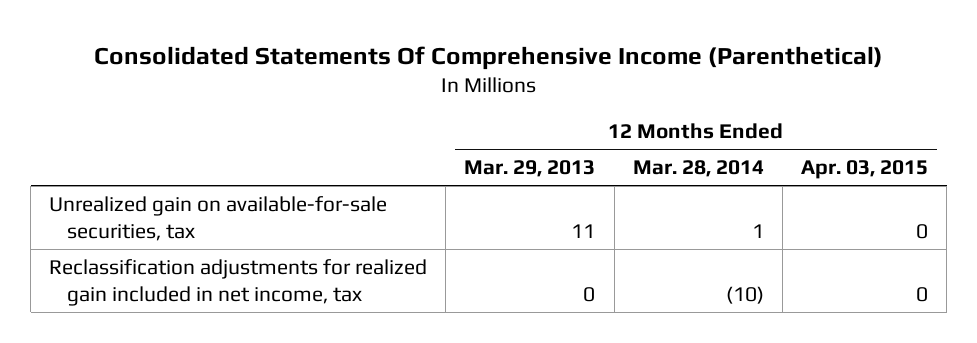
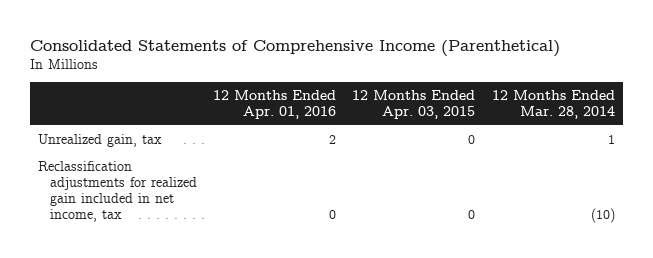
[93,45,883,70] Consolidated Statements Of Comprehensive Income (Parenthetical) -> [29,39,560,57] Consolidated Statements of Comprehensive Income (Parenthetical)
[464,160,596,178] Mar. 29, 2013 -> none
none -> [213,90,337,120] 12 Months Ended Apr. 01, 2016
[49,195,388,241] Unrealized gain on available-for-sale securities, tax -> [37,133,162,147] Unrealized gain, tax

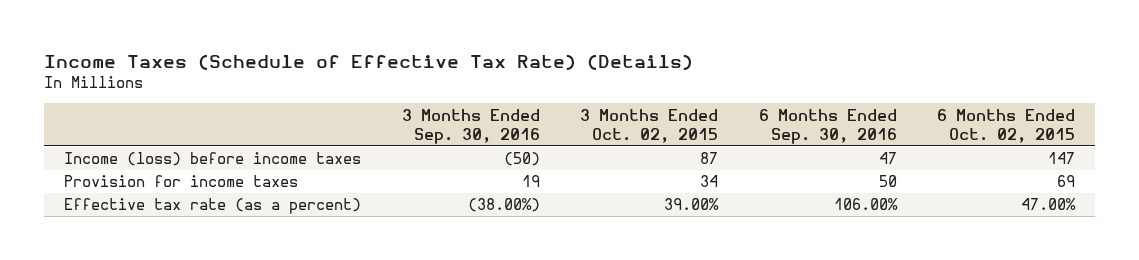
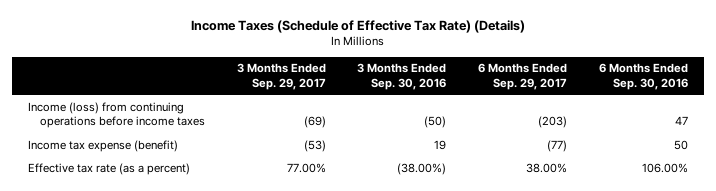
[580,108,719,143] 3 Months Ended Oct. 02, 2015 -> none
[936,108,1075,143] 6 Months Ended Oct. 02, 2015 -> none
none -> [236,63,326,90] 3 Months Ended Sep. 29, 2017
none -> [478,63,568,90] 6 Months Ended Sep. 29, 2017
[64,152,362,167] Income (loss) before income taxes -> [28,101,205,129] Income (loss) from continuing operations before income taxes
[64,175,299,188] Provision for income taxes -> [28,139,179,152] Income tax expense (benefit)

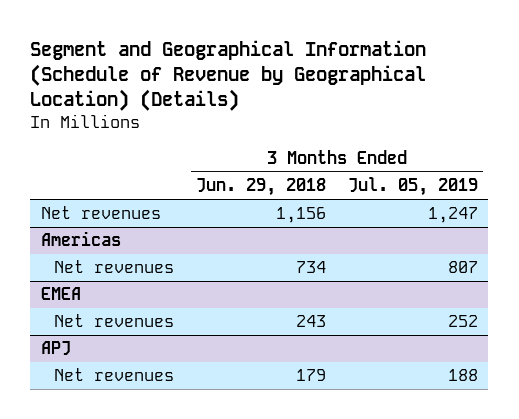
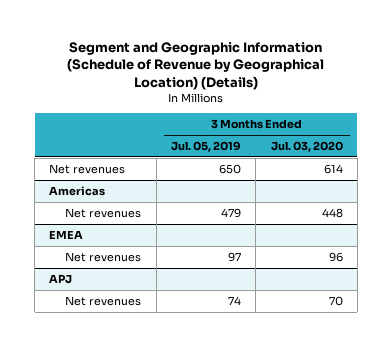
[30,39,427,112] Segment and Geographical Information (Schedule of Revenue by Geographical Location) (Details) -> [66,41,324,90] Segment and Geographic Information (Schedule of Revenue by Geographical Location) (Details)
[195,178,326,197] Jun. 29, 2018 -> none
none -> [270,141,343,153] Jul. 03, 2020
[427,207,478,224] 1,247 -> [218,164,241,175] 650
[447,261,478,274] 807 -> [220,208,241,219] 479
[447,315,478,328] 252 -> [227,252,241,263] 97
[447,369,478,382] 188 -> [227,296,241,306] 74

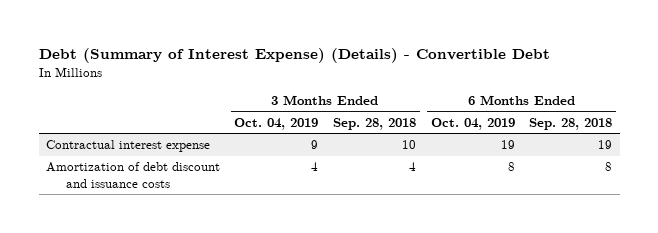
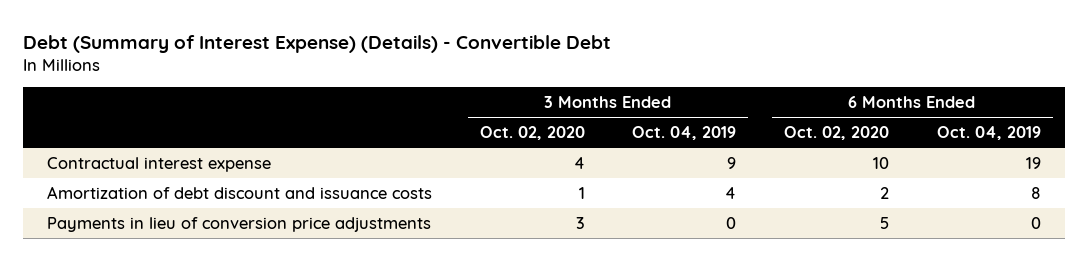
[333,117,417,130] Sep. 28, 2018 -> none
[529,117,613,130] Sep. 28, 2018 -> none
none -> [479,126,585,141] Oct. 02, 2020
none -> [784,126,890,141] Oct. 02, 2020
none -> [46,216,431,232] Payments in lieu of conversion price adjustments

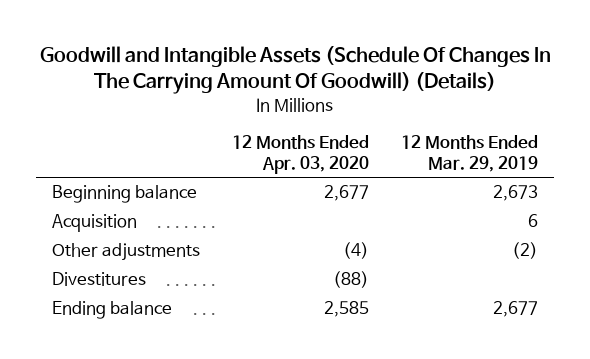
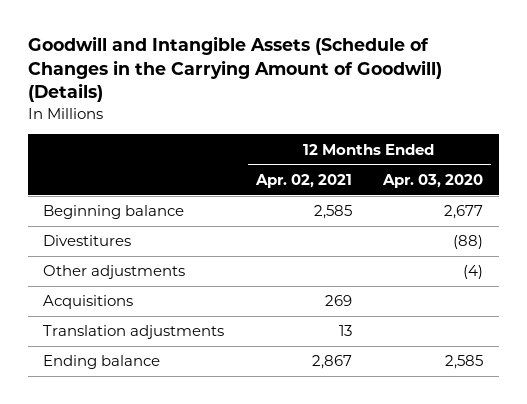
[40,46,552,95] Goodwill and Intangible Assets (Schedule Of Changes In The Carrying Amount Of Goodwill) (Details) -> [27,36,442,103] Goodwill and Intangible Assets (Schedule of Changes in the Carrying Amount of Goodwill) (Details)
[401,134,539,172] 12 Months Ended Mar. 29, 2019 -> none
none -> [254,173,352,188] Apr. 02, 2021
[52,214,138,233] Acquisition -> none
[52,243,201,262] Other adjustments -> [43,265,186,280] Other adjustments
none -> [43,295,134,310] Acquisitions
none -> [43,325,225,340] Translation adjustments

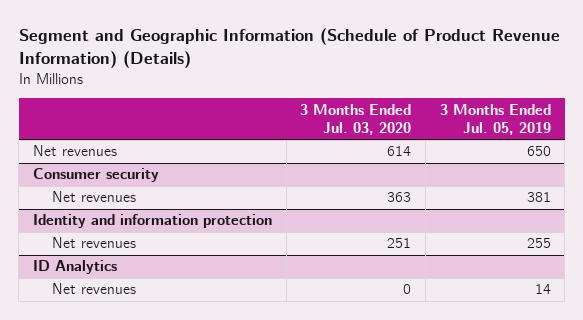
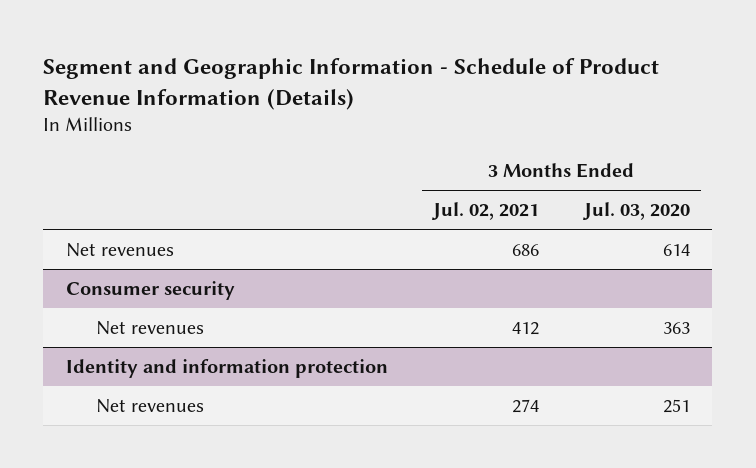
[18,28,560,68] Segment and Geographic Information (Schedule of Product Revenue Information) (Details) -> [43,57,660,110] Segment and Geographic Information - Schedule of Product Revenue Information (Details)
[439,103,551,135] 3 Months Ended Jul. 05, 2019 -> none
none -> [430,202,539,221] Jul. 02, 2021
[32,260,117,275] ID Analytics -> none
[52,283,137,295] Net revenues -> none

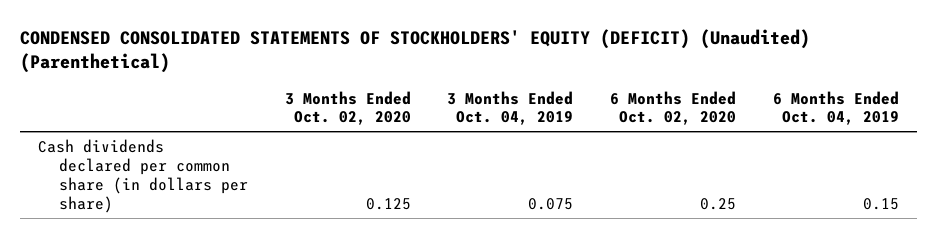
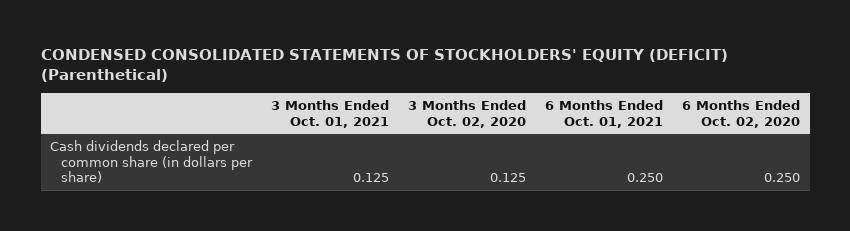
[20,29,811,74] CONDENSED CONSOLIDATED STATEMENTS OF STOCKHOLDERS' EQUITY (DEFICIT) (Unaudited) (Parenthetical) -> [40,49,728,83] CONDENSED CONSOLIDATED STATEMENTS OF STOCKHOLDERS' EQUITY (DEFICIT) (Parenthetical)
[447,90,574,126] 3 Months Ended Oct. 04, 2019 -> none
[772,90,899,126] 6 Months Ended Oct. 04, 2019 -> none
none -> [271,100,390,128] 3 Months Ended Oct. 01, 2021
none -> [545,100,664,128] 6 Months Ended Oct. 01, 2021
[699,197,736,210] 0.25 -> [764,173,801,183] 0.250

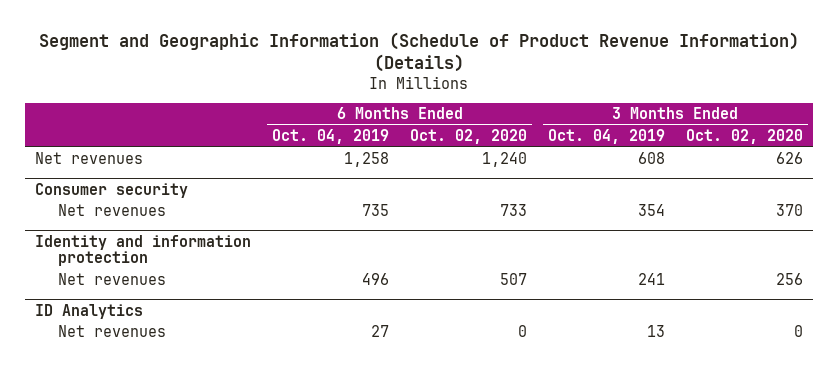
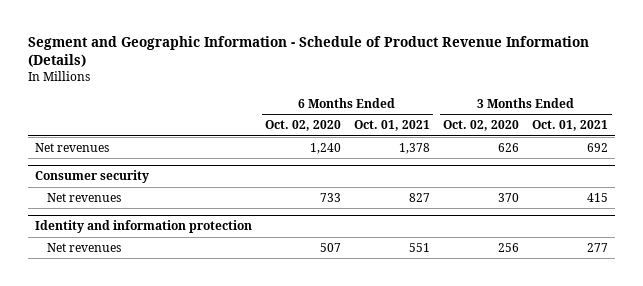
[38,32,799,73] Segment and Geographic Information (Schedule of Product Revenue Information) (Details) -> [28,35,590,68] Segment and Geographic Information - Schedule of Product Revenue Information (Details)
[272,129,390,145] Oct. 04, 2019 -> none
[547,129,665,145] Oct. 04, 2019 -> none
none -> [354,120,431,132] Oct. 01, 2021
none -> [532,120,609,132] Oct. 01, 2021
[35,303,144,319] ID Analytics -> none
[57,325,166,338] Net revenues -> none

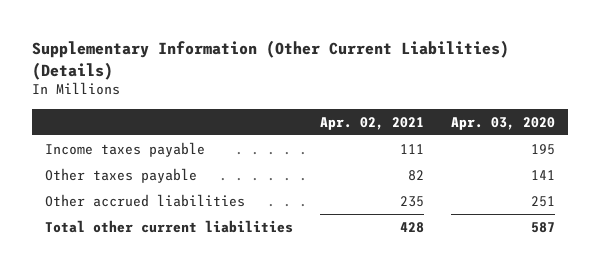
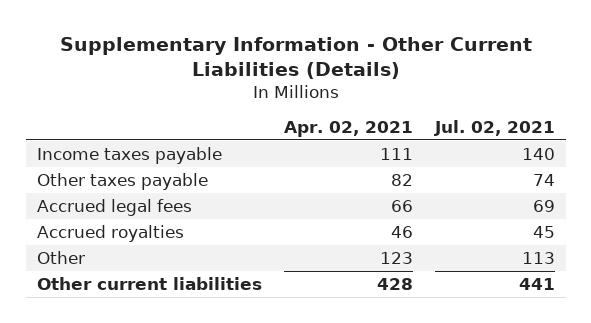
[31,39,509,80] Supplementary Information (Other Current Liabilities) (Details) -> [59,36,532,80] Supplementary Information - Other Current Liabilities (Details)
[451,116,556,130] Apr. 03, 2020 -> none
none -> [433,120,555,137] Jul. 02, 2021
none -> [36,198,192,216] Accrued legal fees
none -> [36,224,184,242] Accrued royalties
[45,194,246,208] Other accrued liabilities -> [36,250,85,264] Other
[400,196,425,208] 235 -> [379,251,413,264] 123
[45,220,294,234] Total other current liabilities -> [36,276,262,290] Other current liabilities

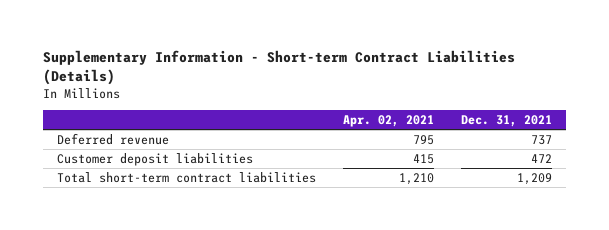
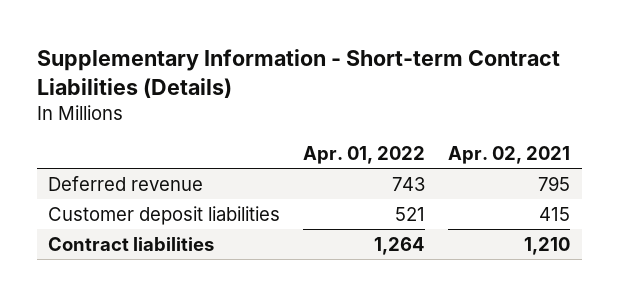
[460,115,552,128] Dec. 31, 2021 -> none
none -> [303,146,426,165] Apr. 01, 2022
[56,171,316,183] Total short-term contract liabilities -> [48,236,215,251] Contract liabilities

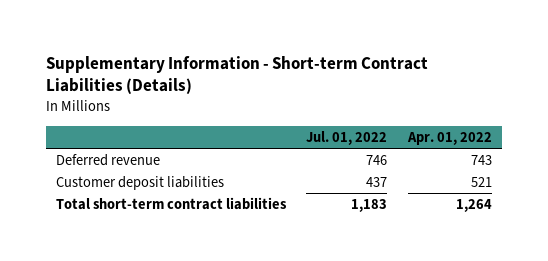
[448,146,571,165] Apr. 02, 2021 -> none
none -> [306,130,388,145] Jul. 01, 2022
[48,236,215,251] Contract liabilities -> [56,197,288,211] Total short-term contract liabilities

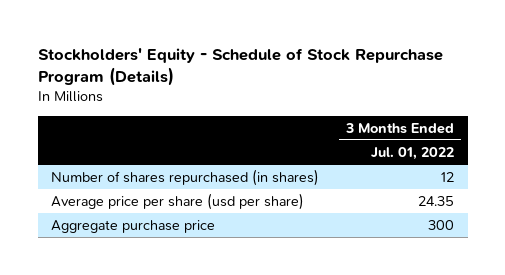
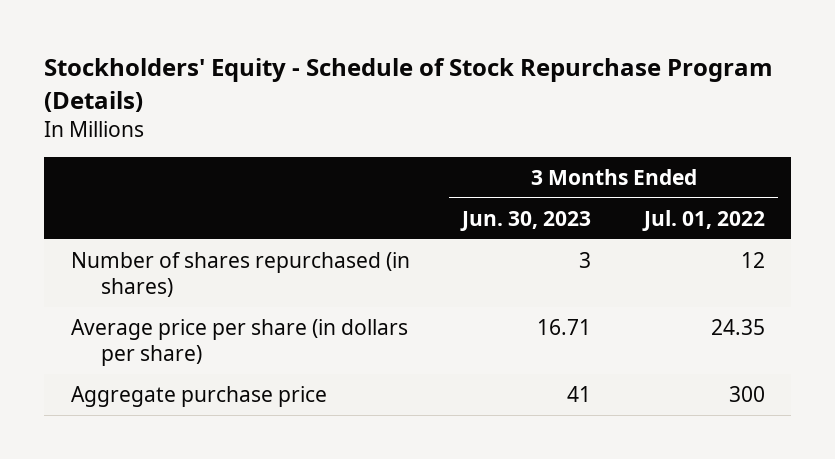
none -> [460,210,592,231] Jun. 30, 2023
[51,193,305,211] Average price per share (usd per share) -> [70,318,408,367] Average price per share (in dollars per share)

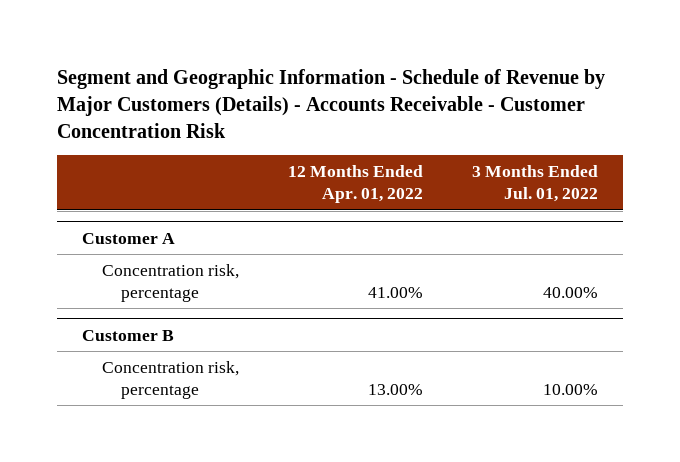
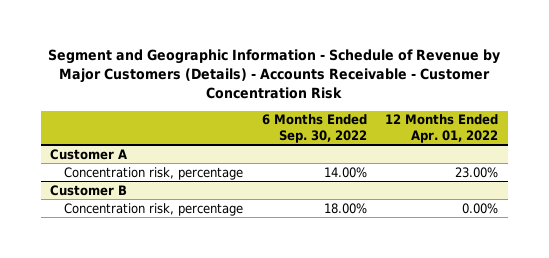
[472,165,599,203] 3 Months Ended Jul. 01, 2022 -> none
none -> [261,114,367,143] 6 Months Ended Sep. 30, 2022
[368,286,424,298] 41.00% -> [455,166,499,178] 23.00%
[368,383,424,395] 13.00% -> [462,202,499,214] 0.00%

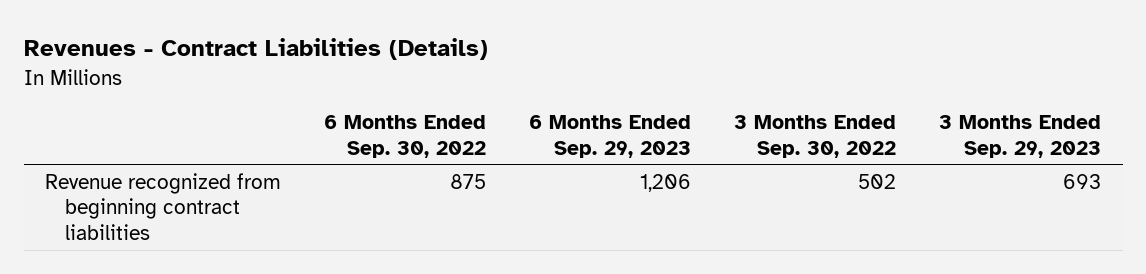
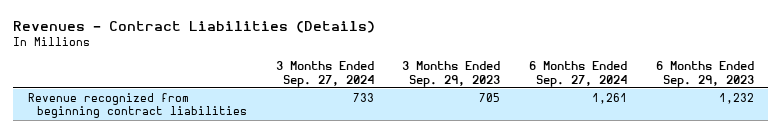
[324,115,487,159] 6 Months Ended Sep. 30, 2022 -> none
[734,115,897,159] 3 Months Ended Sep. 30, 2022 -> none
none -> [275,60,374,87] 3 Months Ended Sep. 27, 2024
none -> [528,60,627,87] 6 Months Ended Sep. 27, 2024
[640,173,692,192] 1,206 -> [718,92,754,104] 1,232
[1063,173,1102,189] 693 -> [479,92,501,102] 705

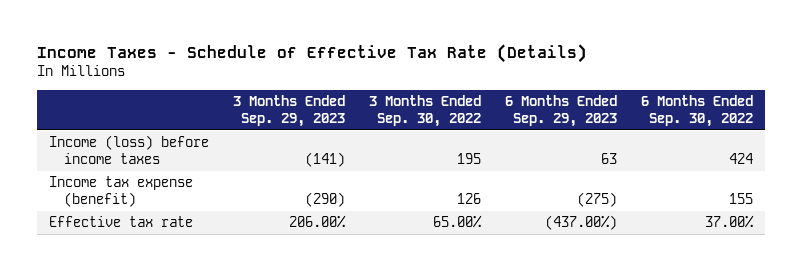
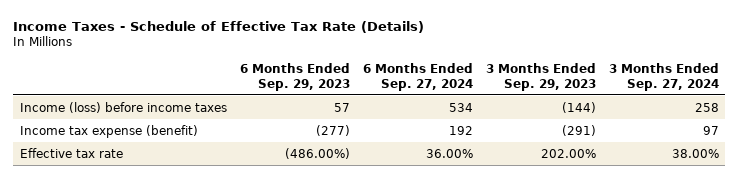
[369,94,482,128] 3 Months Ended Sep. 30, 2022 -> none
[641,94,754,128] 6 Months Ended Sep. 30, 2022 -> none
none -> [362,63,473,91] 6 Months Ended Sep. 27, 2024
none -> [608,63,719,91] 3 Months Ended Sep. 27, 2024
[305,152,346,168] (141) -> [561,101,596,113] (144)
[601,153,618,165] 63 -> [333,102,350,112] 57
[305,192,346,208] (290) -> [561,124,596,136] (291)
[577,192,618,208] (275) -> [315,124,350,136] (277)
[289,215,347,229] 206.00% -> [540,148,596,158] 202.00%
[545,215,618,231] (437.00%) -> [284,147,350,159] (486.00%)

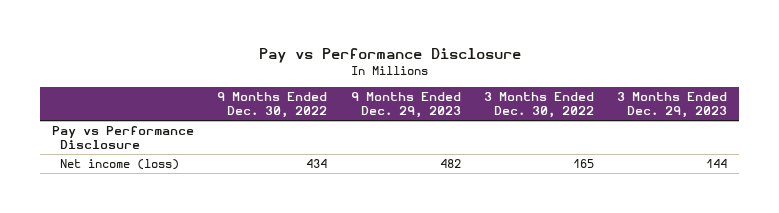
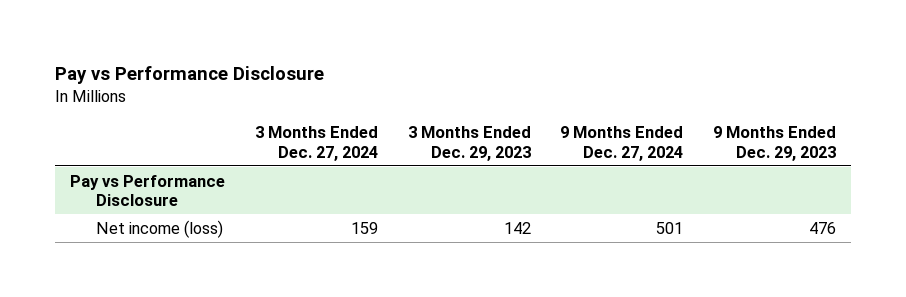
[217,91,328,119] 9 Months Ended Dec. 30, 2022 -> none
[483,91,594,119] 3 Months Ended Dec. 30, 2022 -> none
none -> [254,126,378,161] 3 Months Ended Dec. 27, 2024
none -> [560,126,684,161] 9 Months Ended Dec. 27, 2024
[439,158,461,168] 482 -> [809,221,837,234] 476
[706,158,728,168] 144 -> [503,221,531,234] 142

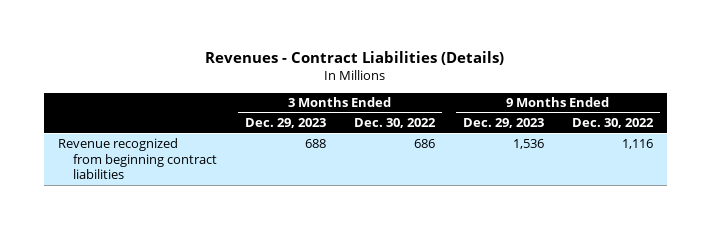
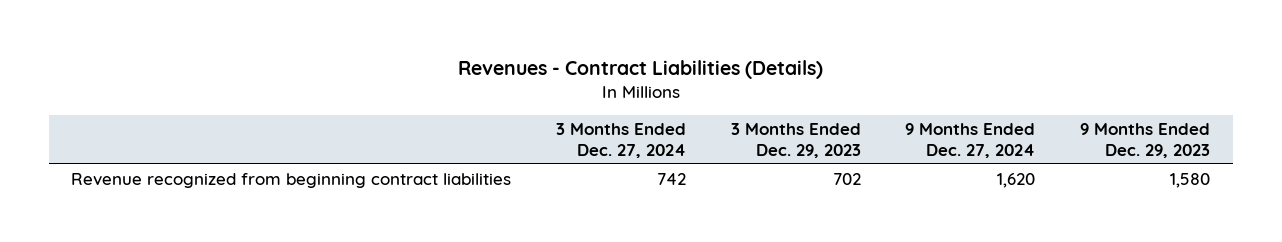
[353,118,436,129] Dec. 30, 2022 -> none
[571,118,654,129] Dec. 30, 2022 -> none
none -> [556,123,687,158] 3 Months Ended Dec. 27, 2024
none -> [905,123,1036,158] 9 Months Ended Dec. 27, 2024
[304,139,326,149] 688 -> [832,173,861,186] 702
[512,139,544,150] 1,536 -> [1170,173,1211,189] 1,580

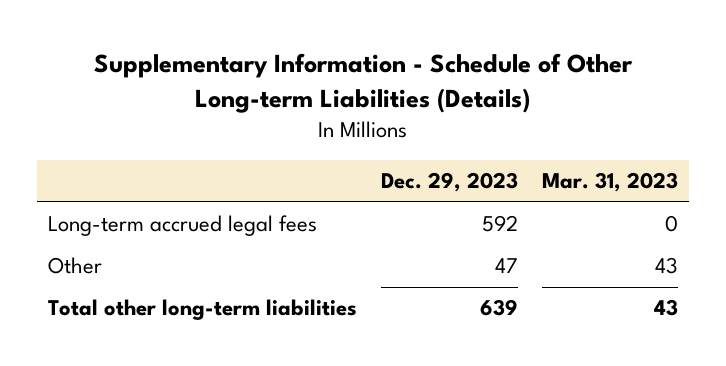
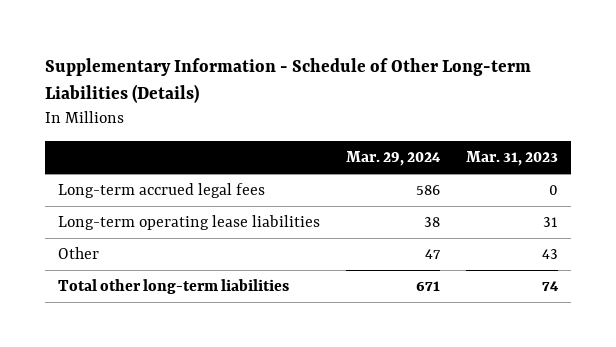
[381,172,519,193] Dec. 29, 2023 -> none
none -> [345,150,441,166] Mar. 29, 2024
none -> [58,215,321,231] Long-term operating lease liabilities
[653,299,678,317] 43 -> [541,281,559,292] 74

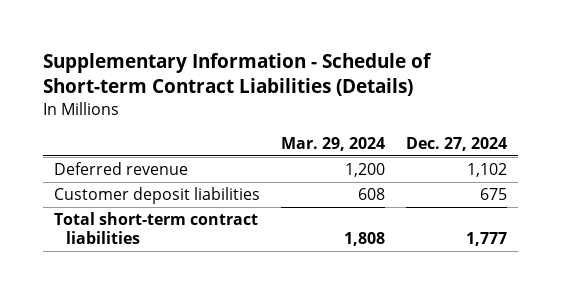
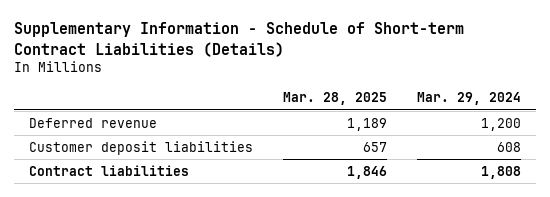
[405,137,507,152] Dec. 27, 2024 -> none
none -> [283,92,388,106] Mar. 28, 2025
[53,212,258,245] Total short-term contract liabilities -> [29,164,190,176] Contract liabilities

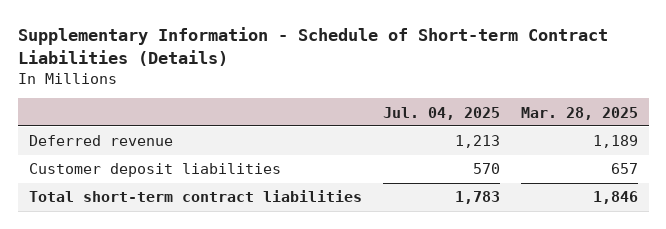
[417,92,522,106] Mar. 29, 2024 -> none
none -> [382,106,500,120] Jul. 04, 2025
[29,164,190,176] Contract liabilities -> [28,190,362,203] Total short-term contract liabilities

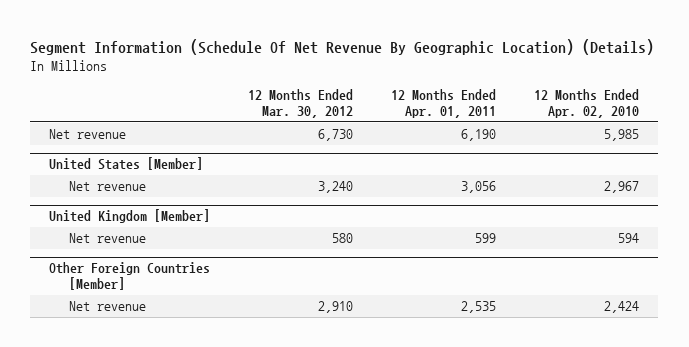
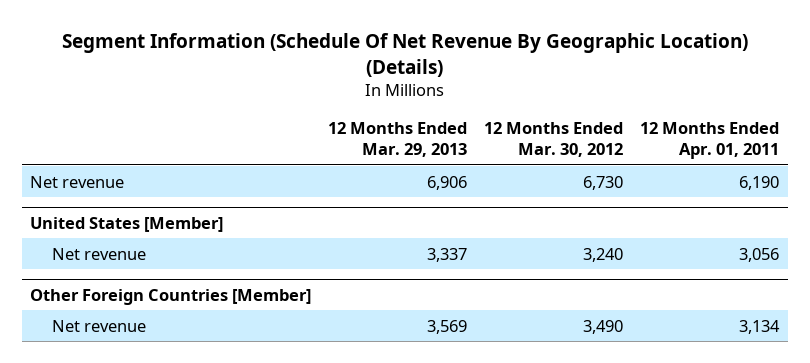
[534,89,640,119] 12 Months Ended Apr. 02, 2010 -> none
none -> [328,122,468,158] 12 Months Ended Mar. 29, 2013
[49,209,211,224] United Kingdom [Member] -> none
[69,233,147,244] Net revenue -> none
[318,301,354,314] 2,910 -> [583,319,624,334] 3,490
[461,301,497,314] 2,535 -> [739,319,781,334] 3,134

